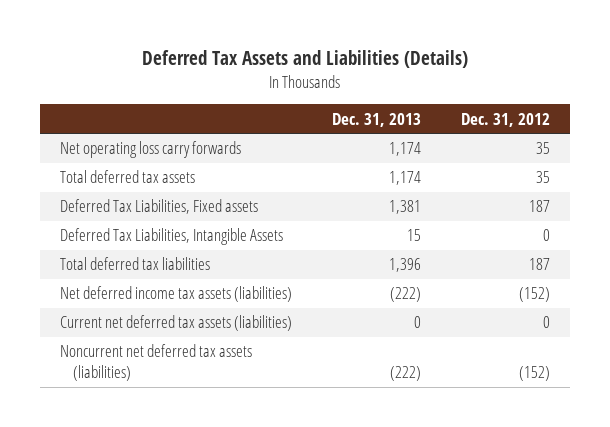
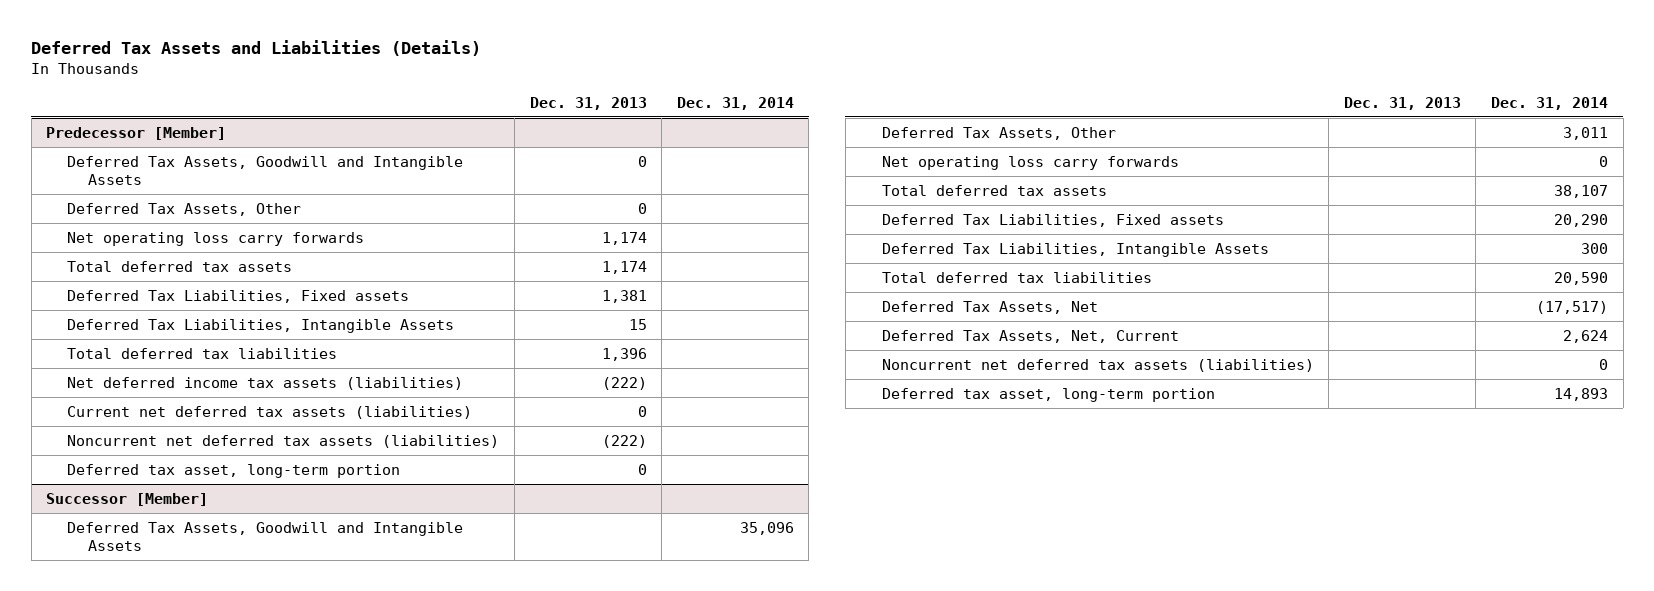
[461,112,551,127] Dec. 31, 2012 -> none
none -> [676,96,794,110] Dec. 31, 2014
none -> [46,126,227,140] Predecessor [Member]
none -> [67,155,464,186] Deferred Tax Assets, Goodwill and Intangible Assets
none -> [67,202,302,216] Deferred Tax Assets, Other
none -> [67,463,401,478] Deferred tax asset, long-term portion
none -> [46,492,209,506] Successor [Member]
none -> [67,521,464,552] Deferred Tax Assets, Goodwill and Intangible Assets
none -> [881,126,1116,140] Deferred Tax Assets, Other
none -> [881,155,1179,170] Net operating loss carry forwards
none -> [881,184,1107,196] Total deferred tax assets
none -> [881,213,1224,227] Deferred Tax Liabilities, Fixed assets
none -> [881,242,1269,257] Deferred Tax Liabilities, Intangible Assets
none -> [881,271,1152,283] Total deferred tax liabilities
none -> [881,300,1098,314] Deferred Tax Assets, Net
none -> [881,329,1179,343] Deferred Tax Assets, Net, Current
none -> [881,358,1314,372] Noncurrent net deferred tax assets (liabilities)
none -> [881,387,1215,402] Deferred tax asset, long-term portion

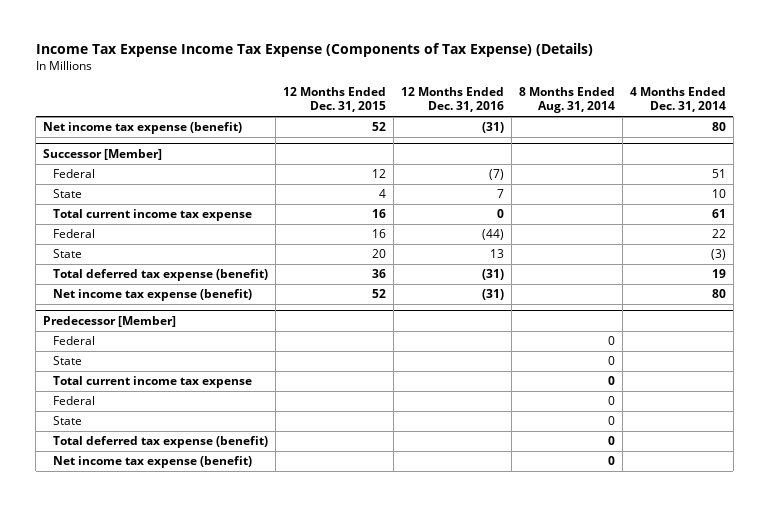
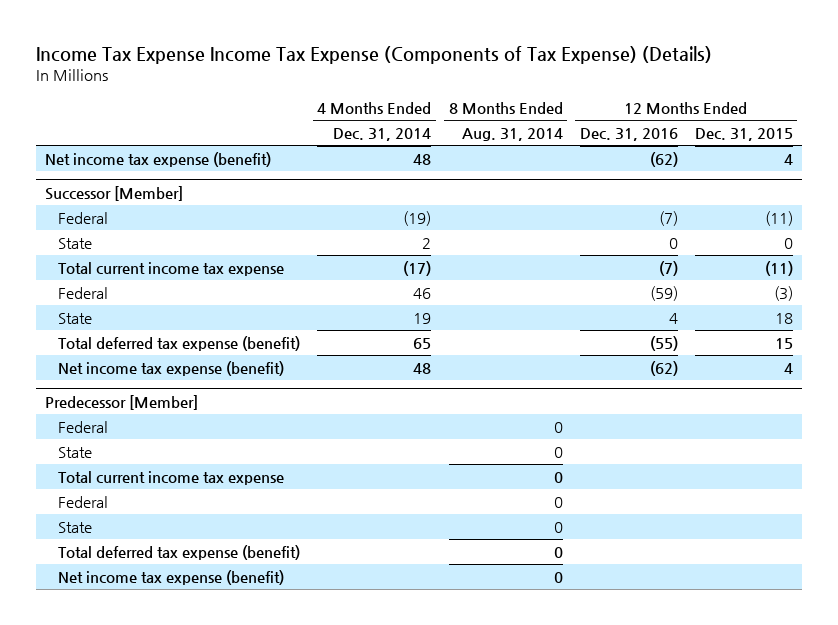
[371,122,386,132] 52 -> [783,153,793,165] 4
[481,122,504,134] (31) -> [649,151,678,167] (62)
[711,122,726,132] 80 -> [413,153,432,165] 48
[371,169,386,179] 12 -> [764,210,793,226] (11)
[711,169,726,179] 51 -> [403,210,432,226] (19)
[378,189,386,199] 4 -> [783,237,793,249] 0
[496,189,504,199] 7 -> [668,237,678,249] 0
[711,189,726,199] 10 -> [422,237,432,249] 2
[371,209,386,219] 16 -> [764,260,793,276] (11)
[496,209,504,219] 0 -> [658,260,678,276] (7)
[711,209,726,219] 61 -> [403,260,432,276] (17)
[371,229,386,239] 16 -> [773,285,793,301] (3)
[481,229,504,241] (44) -> [649,285,678,301] (59)
[711,229,726,239] 22 -> [413,287,432,299] 46
[371,249,386,259] 20 -> [774,312,793,324] 18
[489,249,504,259] 13 -> [668,312,678,324] 4
[710,249,726,261] (3) -> [413,312,432,324] 19
[371,269,386,279] 36 -> [774,337,793,349] 15
[481,269,504,281] (31) -> [649,335,678,351] (55)
[711,269,726,279] 19 -> [413,337,432,349] 65
[371,289,386,299] 52 -> [783,362,793,374] 4
[481,289,504,301] (31) -> [649,360,678,376] (62)
[711,289,726,299] 80 -> [413,362,432,374] 48

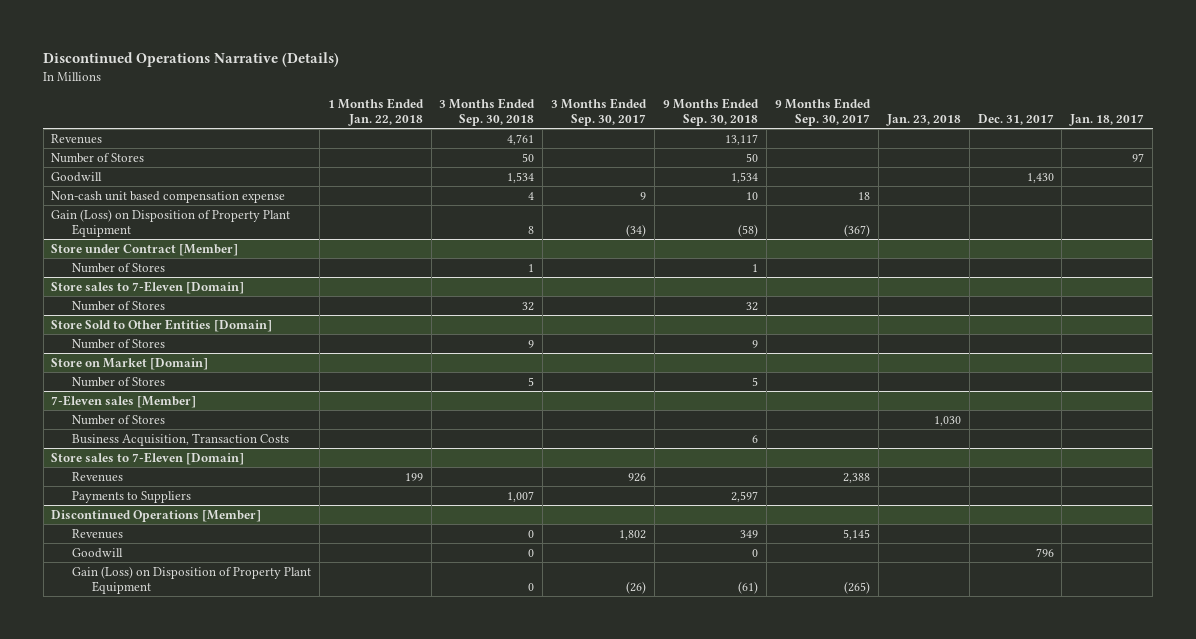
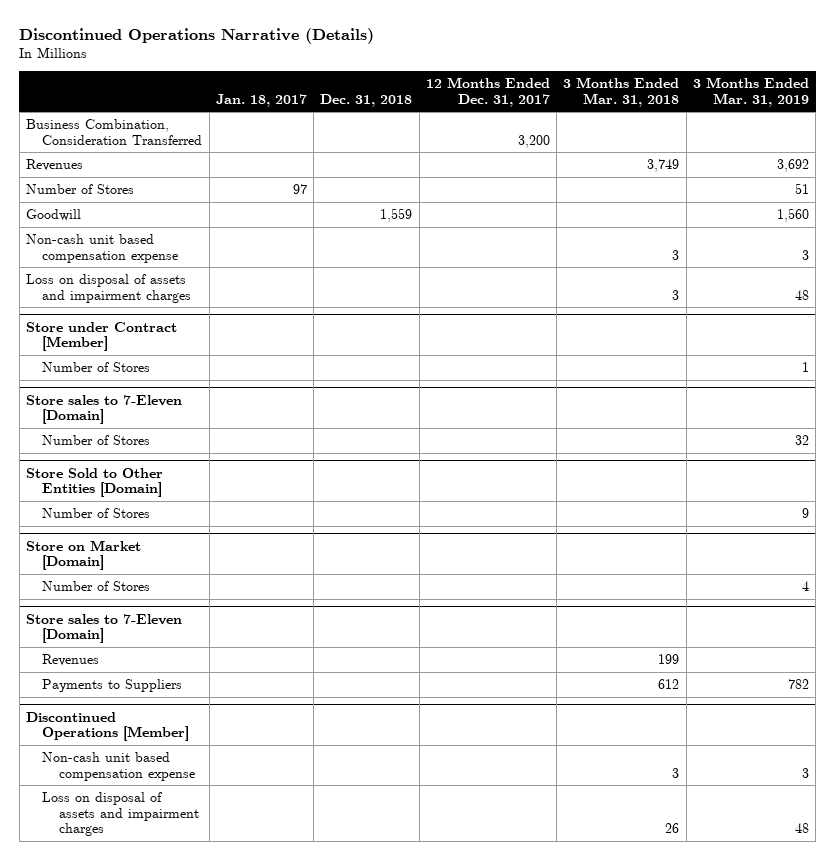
[327,97,424,126] 1 Months Ended Jan. 22, 2018 -> none
[439,97,536,126] 3 Months Ended Sep. 30, 2018 -> none
[551,97,648,126] 3 Months Ended Sep. 30, 2017 -> none
[663,97,760,126] 9 Months Ended Sep. 30, 2018 -> none
[774,97,871,126] 9 Months Ended Sep. 30, 2017 -> none
[885,113,961,126] Jan. 23, 2018 -> none
[977,113,1054,125] Dec. 31, 2017 -> none
none -> [320,93,413,107] Dec. 31, 2018
none -> [425,76,550,107] 12 Months Ended Dec. 31, 2017
none -> [563,76,680,107] 3 Months Ended Mar. 31, 2018
none -> [692,76,809,107] 3 Months Ended Mar. 31, 2019
none -> [25,118,203,145] Business Combination, Consideration Transferred
[51,208,291,237] Gain (Loss) on Disposition of Property Plant Equipment -> [25,273,192,303] Loss on disposal of assets and impairment charges
[51,394,197,408] 7-Eleven sales [Member] -> none
[71,414,165,425] Number of Stores -> none
[71,432,289,446] Business Acquisition, Transaction Costs -> none
[71,528,123,539] Revenues -> none
[71,547,123,558] Goodwill -> none
none -> [42,751,196,781] Non-cash unit based compensation expense
[71,565,311,594] Gain (Loss) on Disposition of Property Plant Equipment -> [42,791,200,837] Loss on disposal of assets and impairment charges

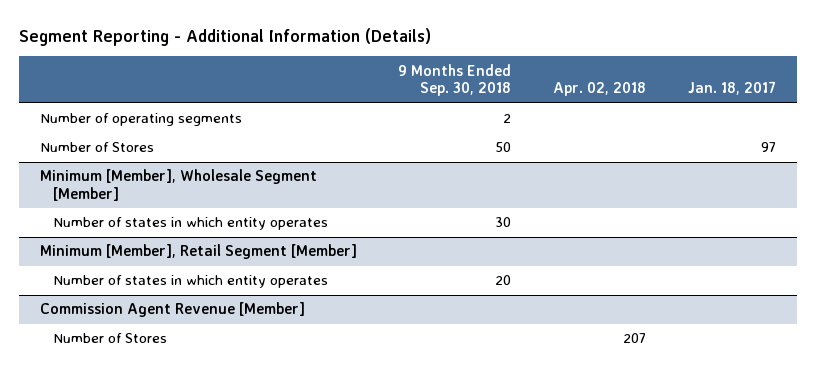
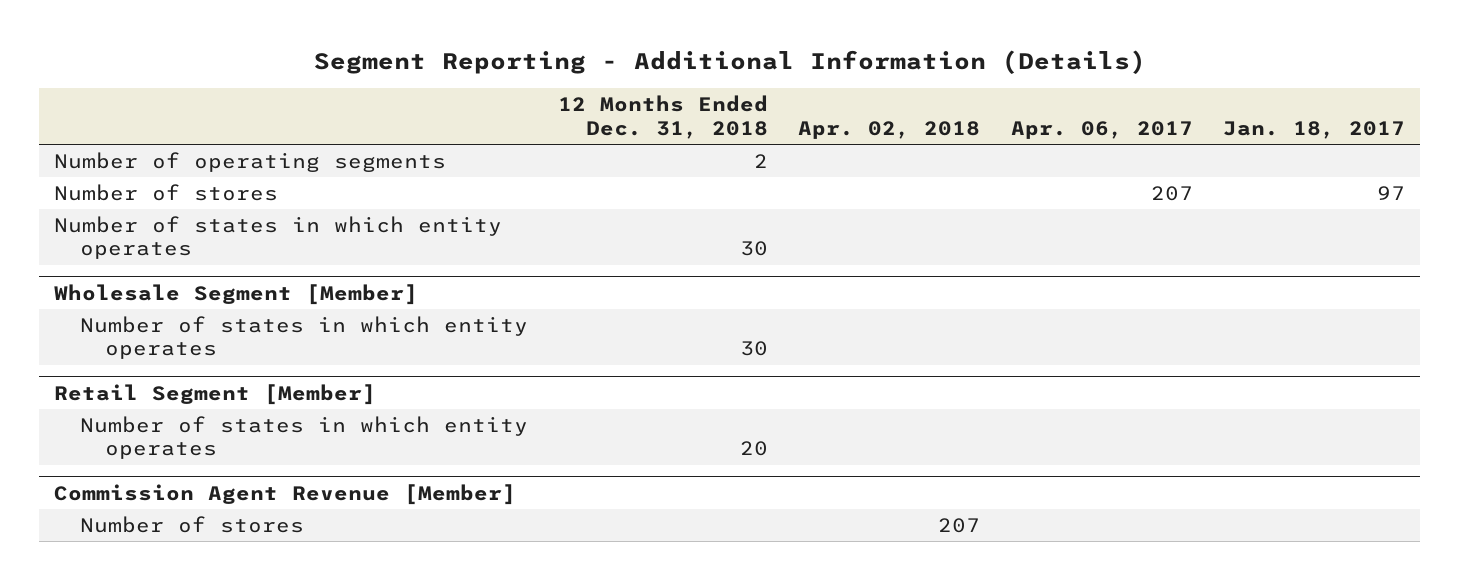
[398,63,512,97] 9 Months Ended Sep. 30, 2018 -> none
none -> [558,95,769,139] 12 Months Ended Dec. 31, 2018
none -> [1010,120,1193,139] Apr. 06, 2017
[39,142,154,153] Number of Stores -> [54,183,279,201] Number of stores
none -> [54,215,503,260] Number of states in which entity operates
[39,169,317,201] Minimum [Member], Wholesale Segment [Member] -> [54,283,419,305] Wholesale Segment [Member]
[39,244,357,260] Minimum [Member], Retail Segment [Member] -> [54,383,377,405] Retail Segment [Member]
[52,333,167,344] Number of Stores -> [79,515,304,533] Number of stores

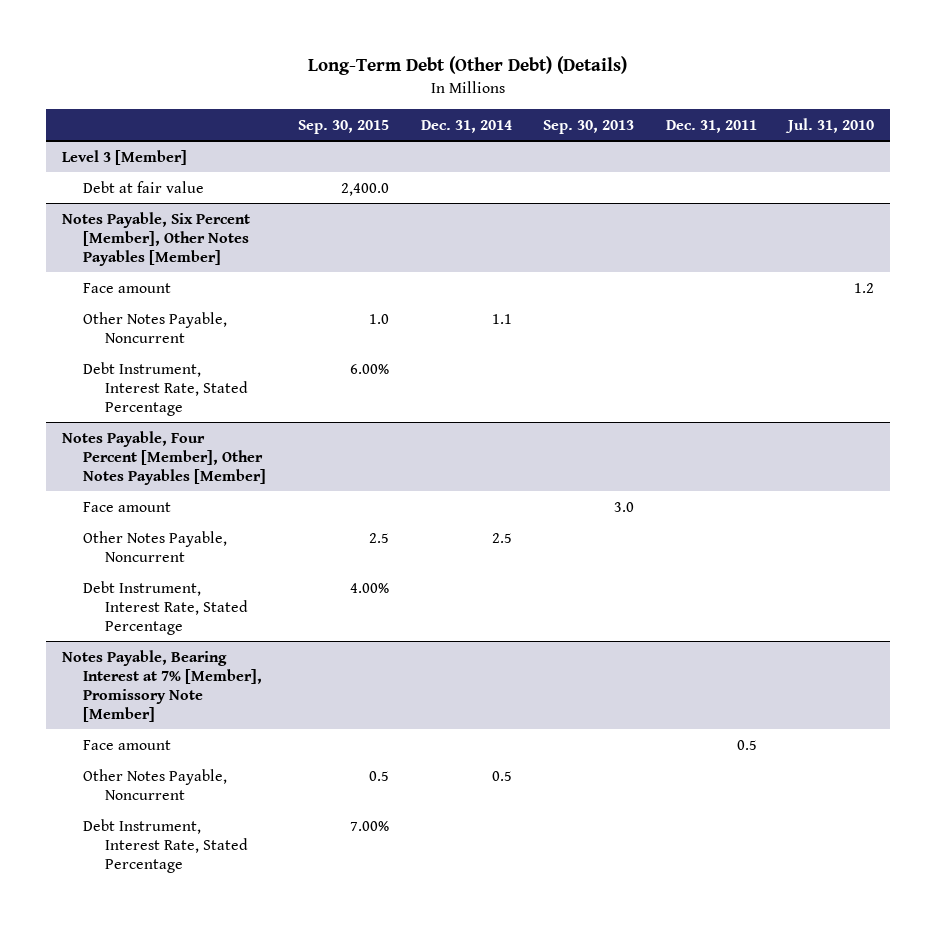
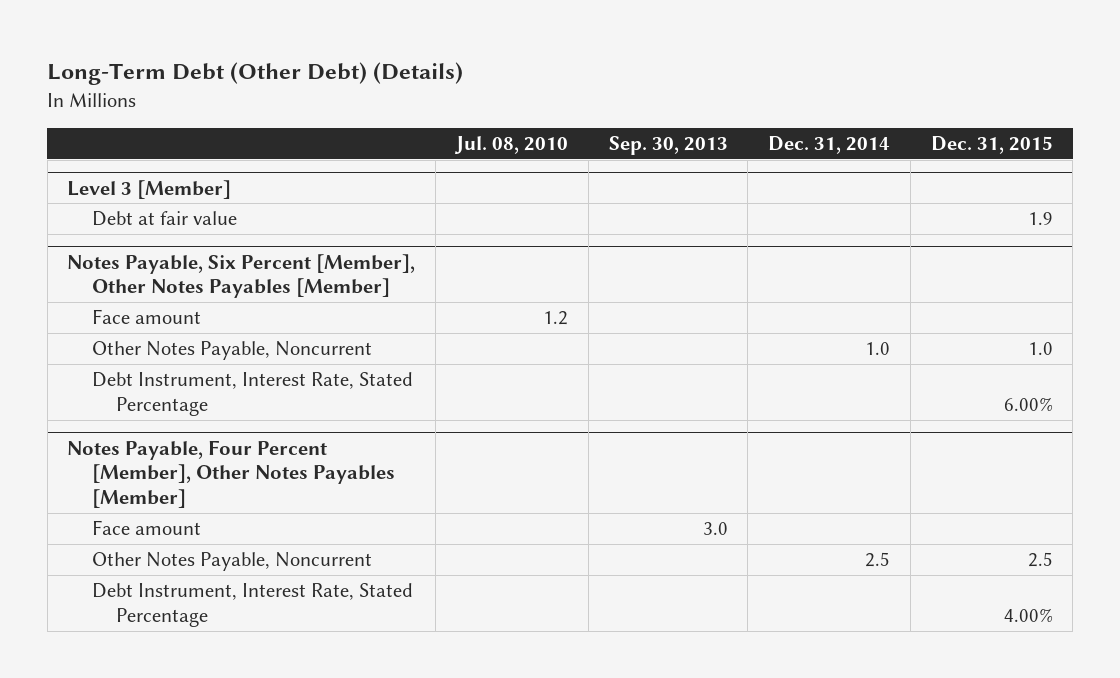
[297,119,389,134] Sep. 30, 2015 -> none
[665,119,757,133] Dec. 31, 2011 -> none
[785,117,875,133] Jul. 31, 2010 -> none
none -> [454,135,569,154] Jul. 08, 2010
none -> [930,135,1053,154] Dec. 31, 2015
[491,313,512,324] 1.1 -> [865,342,891,356] 1.0
[61,649,263,722] Notes Payable, Bearing Interest at 7% [Member], Promissory Note [Member] -> none
[83,739,172,750] Face amount -> none
[83,768,228,800] Other Notes Payable, Noncurrent -> none
[83,818,248,873] Debt Instrument, Interest Rate, Stated Percentage -> none

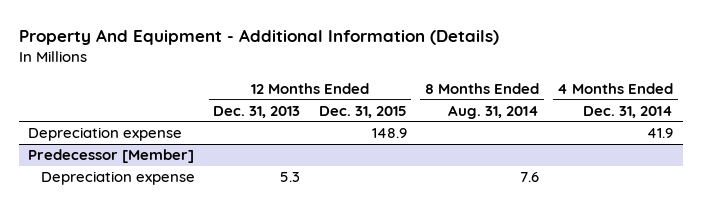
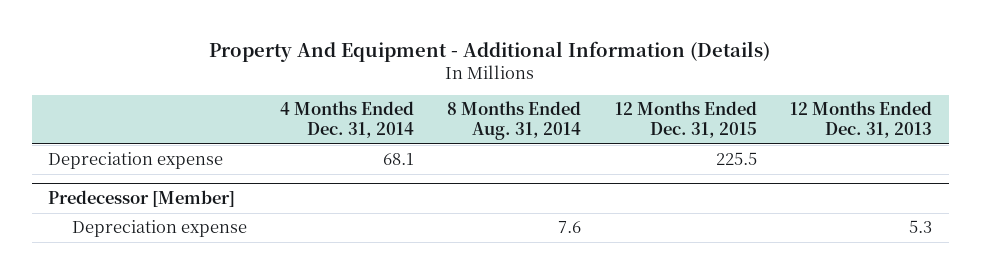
[371,128,407,139] 148.9 -> [715,152,757,166] 225.5
[647,128,674,139] 41.9 -> [383,153,415,166] 68.1

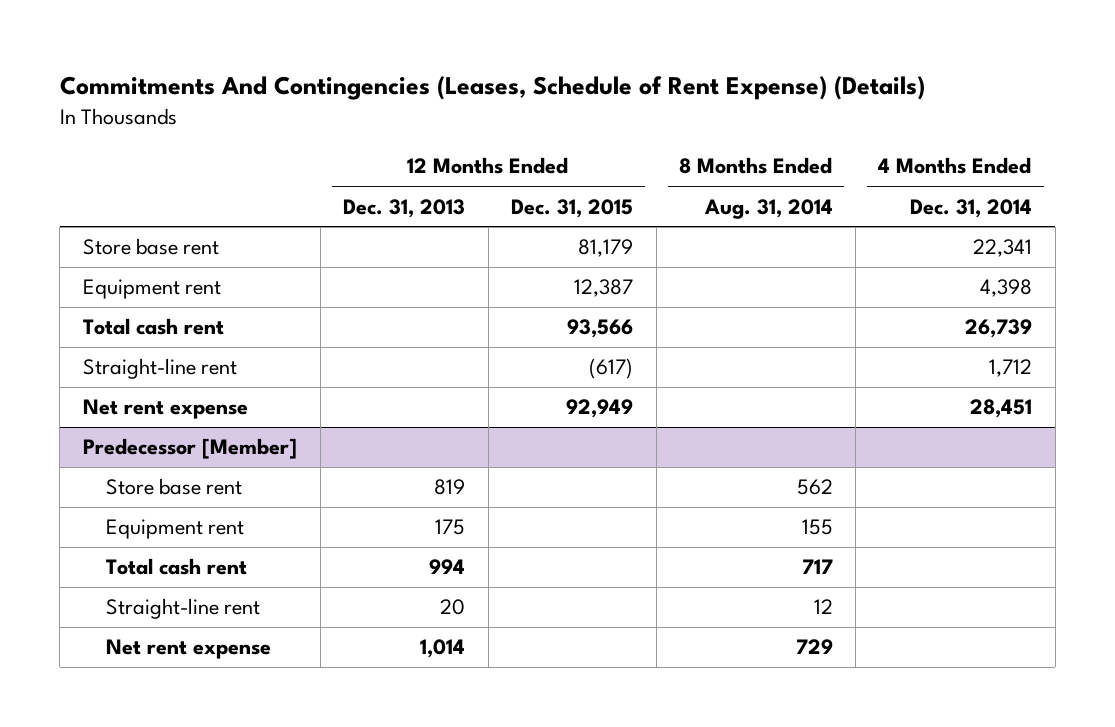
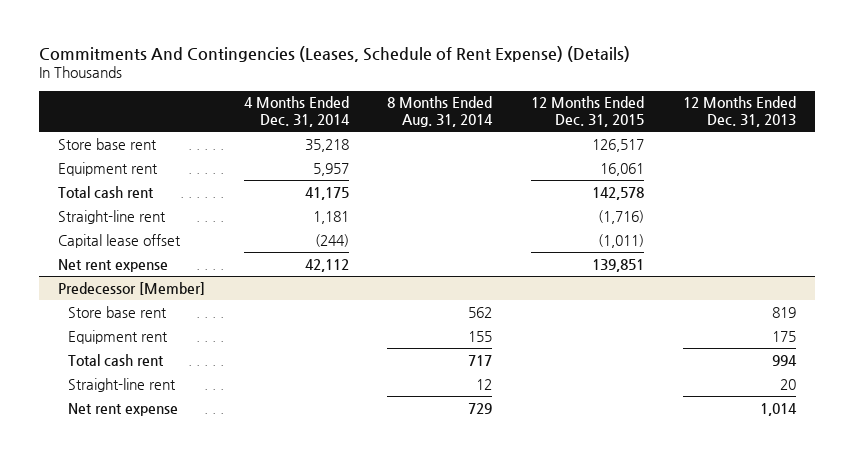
[578,239,634,258] 81,179 -> [592,138,645,152] 126,517
[972,239,1032,258] 22,341 -> [304,138,349,152] 35,218
[574,279,634,298] 12,387 -> [600,162,645,176] 16,061
[979,279,1032,298] 4,398 -> [312,162,349,176] 5,957
[567,319,634,339] 93,566 -> [592,186,645,200] 142,578
[964,319,1032,339] 26,739 -> [304,186,349,200] 41,175
[589,358,634,380] (617) -> [598,209,645,224] (1,716)
[988,359,1032,378] 1,712 -> [312,210,349,224] 1,181
none -> [58,233,182,248] Capital lease offset
[566,399,634,419] 92,949 -> [592,258,645,272] 139,851
[969,399,1032,419] 28,451 -> [304,258,349,272] 42,112

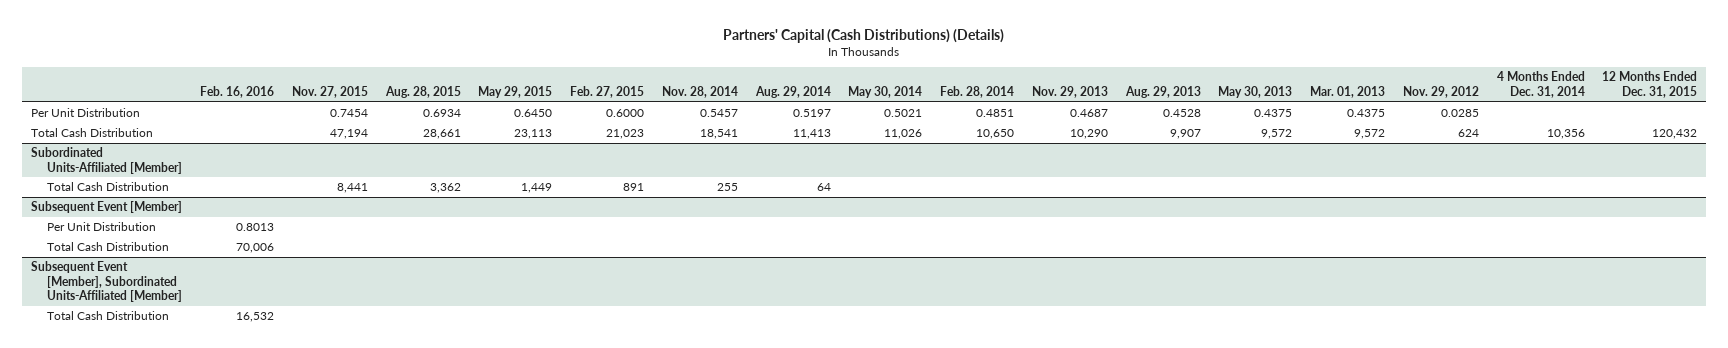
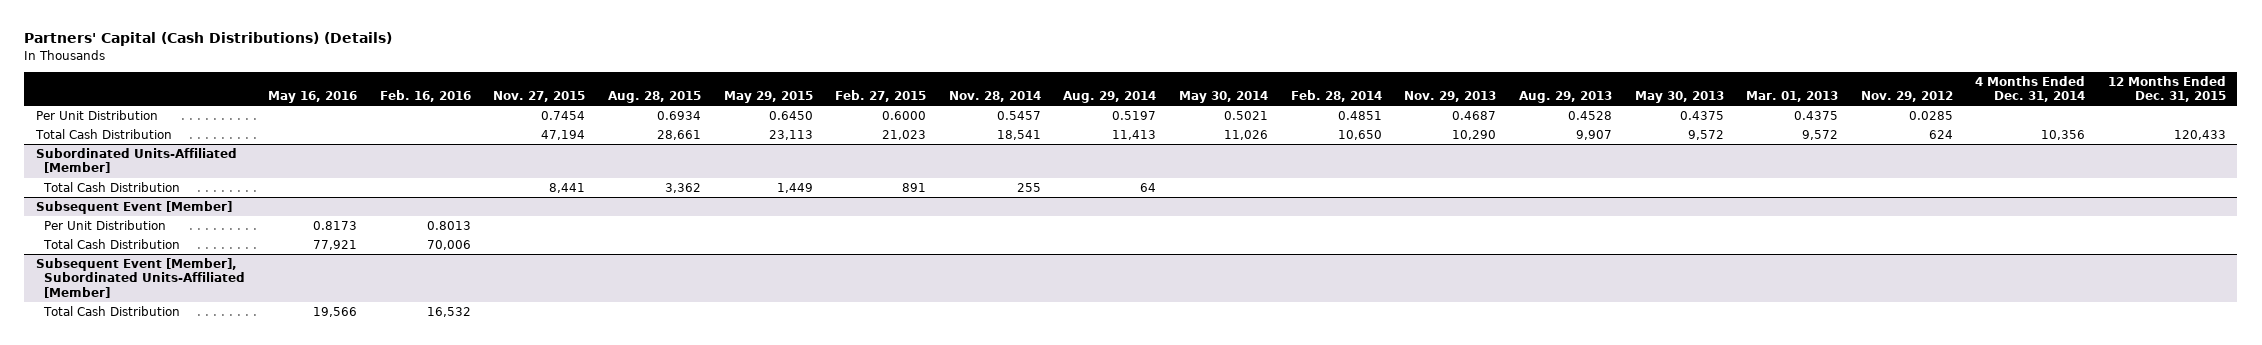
none -> [268,91,358,104] May 16, 2016
[1652,128,1698,139] 120,432 -> [2173,130,2226,141] 120,433

